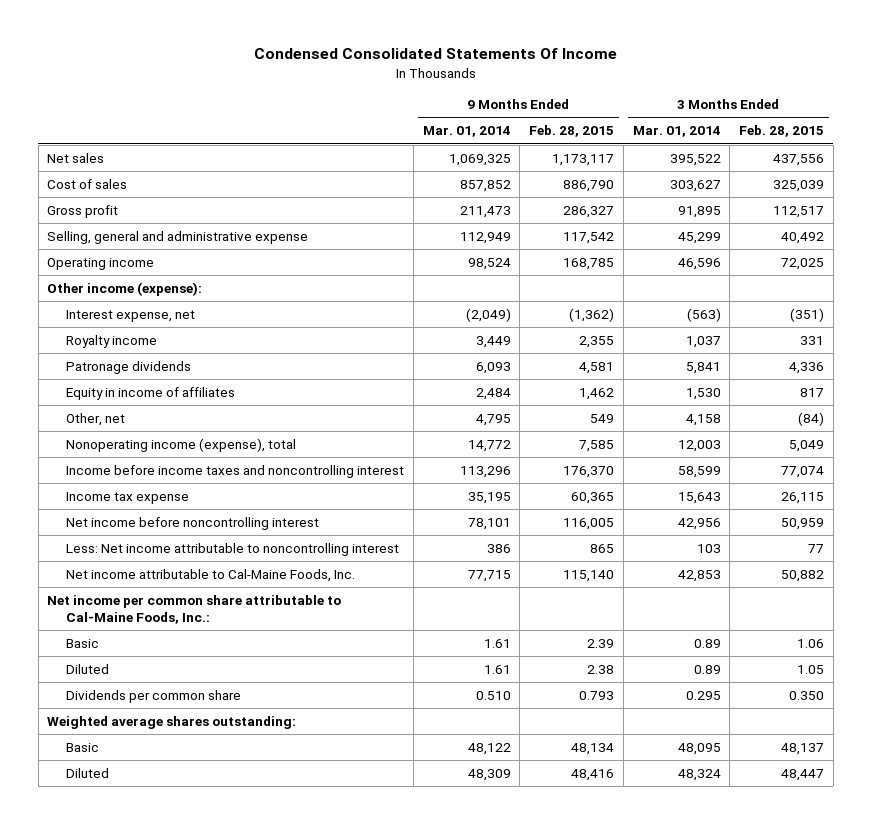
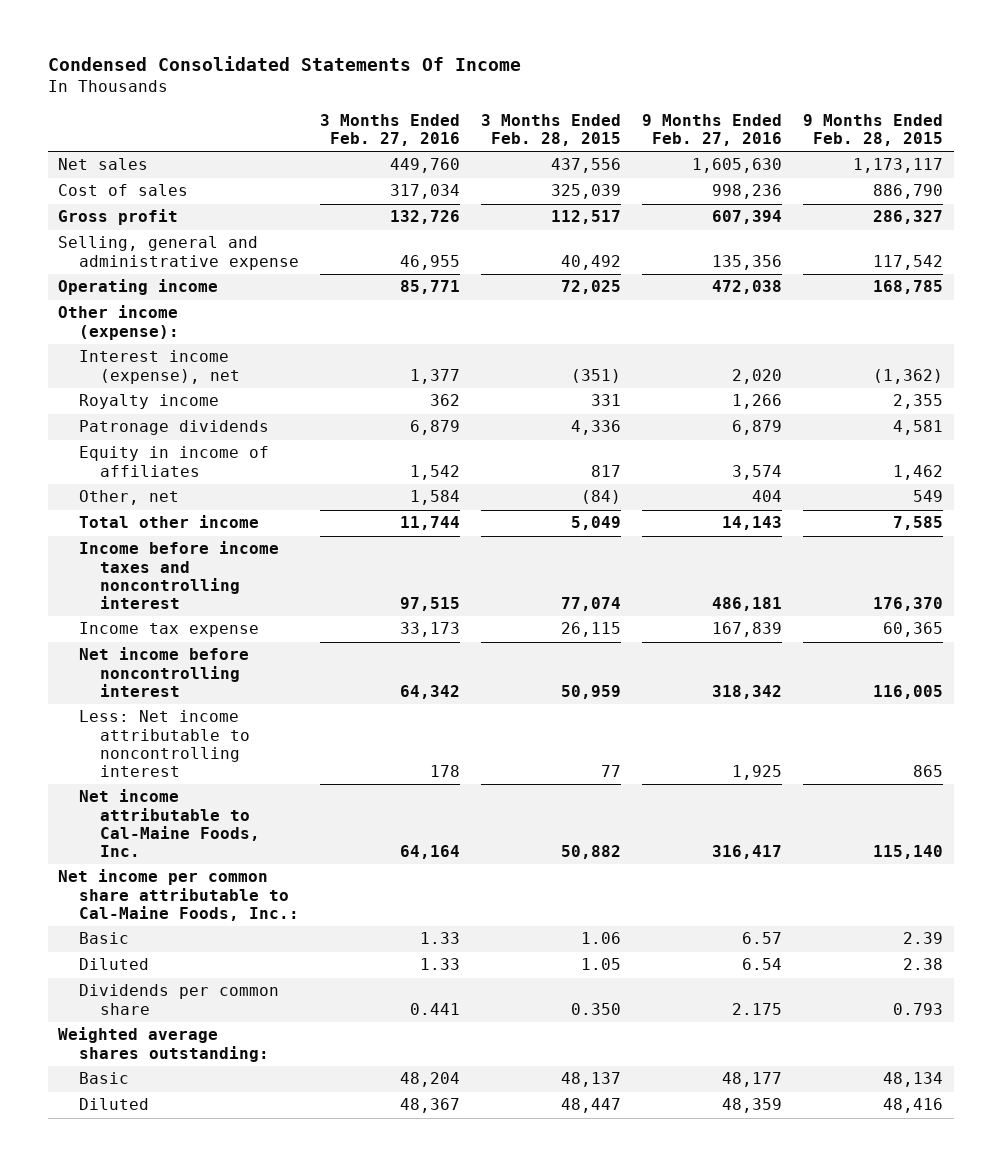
[422,126,511,138] Mar. 01, 2014 -> none
[632,126,721,138] Mar. 01, 2014 -> none
none -> [320,113,461,146] 3 Months Ended Feb. 27, 2016
none -> [642,113,783,146] 9 Months Ended Feb. 27, 2016
[66,309,196,322] Interest expense, net -> [79,350,241,384] Interest income (expense), net
[66,437,297,452] Nonoperating income (expense), total -> [79,515,260,529] Total other income

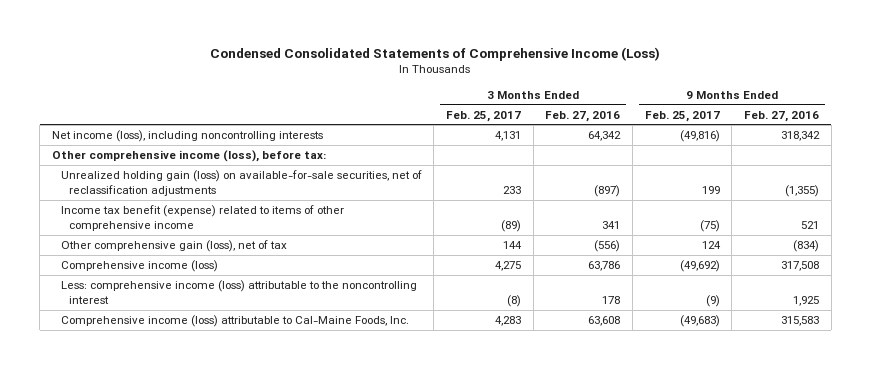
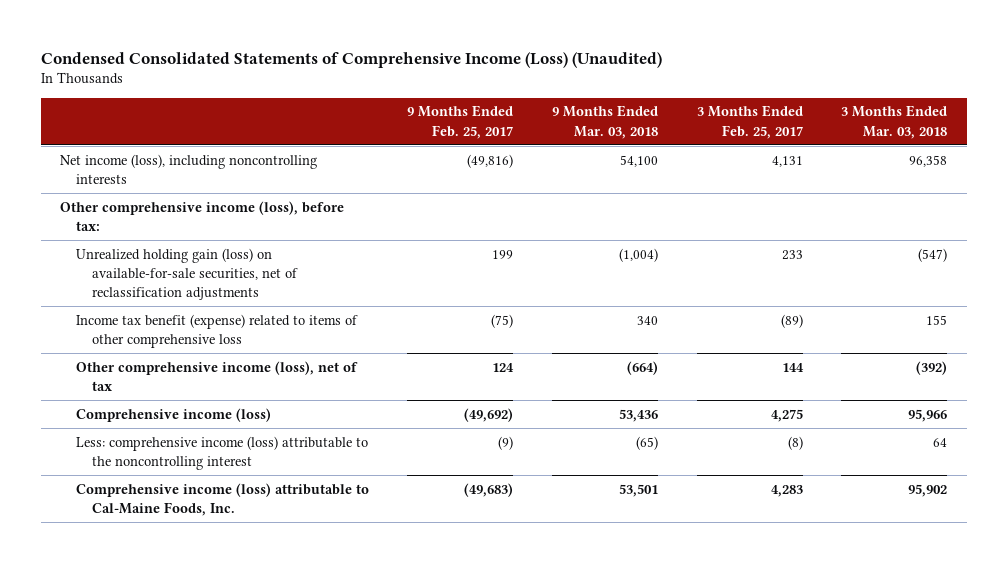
[210,46,661,61] Condensed Consolidated Statements of Comprehensive Income (Loss) -> [40,51,662,68] Condensed Consolidated Statements of Comprehensive Income (Loss) (Unaudited)
[545,110,621,122] Feb. 27, 2016 -> none
[743,110,819,122] Feb. 27, 2016 -> none
none -> [552,105,659,139] 9 Months Ended Mar. 03, 2018
none -> [841,105,948,139] 3 Months Ended Mar. 03, 2018
[60,204,344,231] Income tax benefit (expense) related to items of other comprehensive income -> [75,313,358,348] Income tax benefit (expense) related to items of other comprehensive loss
[60,239,287,252] Other comprehensive gain (loss), net of tax -> [75,360,358,391] Other comprehensive income (loss), net of tax

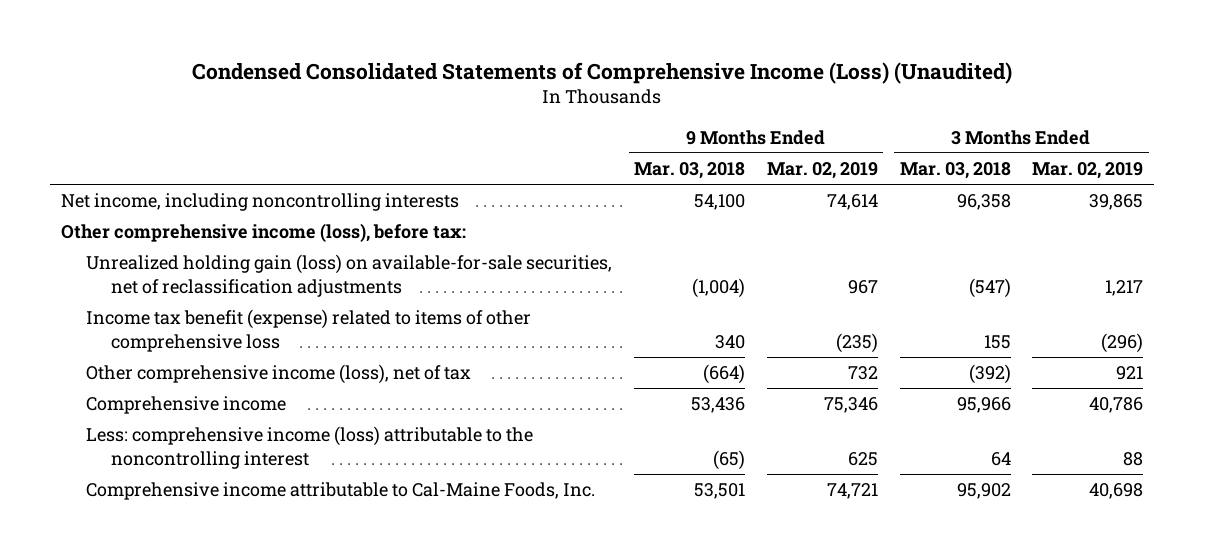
[407,105,514,139] 9 Months Ended Feb. 25, 2017 -> none
[696,105,803,139] 3 Months Ended Feb. 25, 2017 -> none
none -> [766,162,878,180] Mar. 02, 2019
none -> [1032,162,1144,180] Mar. 02, 2019
[60,153,318,184] Net income (loss), including noncontrolling interests -> [61,193,460,212] Net income, including noncontrolling interests
[75,407,271,422] Comprehensive income (loss) -> [86,396,287,415] Comprehensive income
[75,482,369,516] Comprehensive income (loss) attributable to Cal-Maine Foods, Inc. -> [86,482,596,501] Comprehensive income attributable to Cal-Maine Foods, Inc.

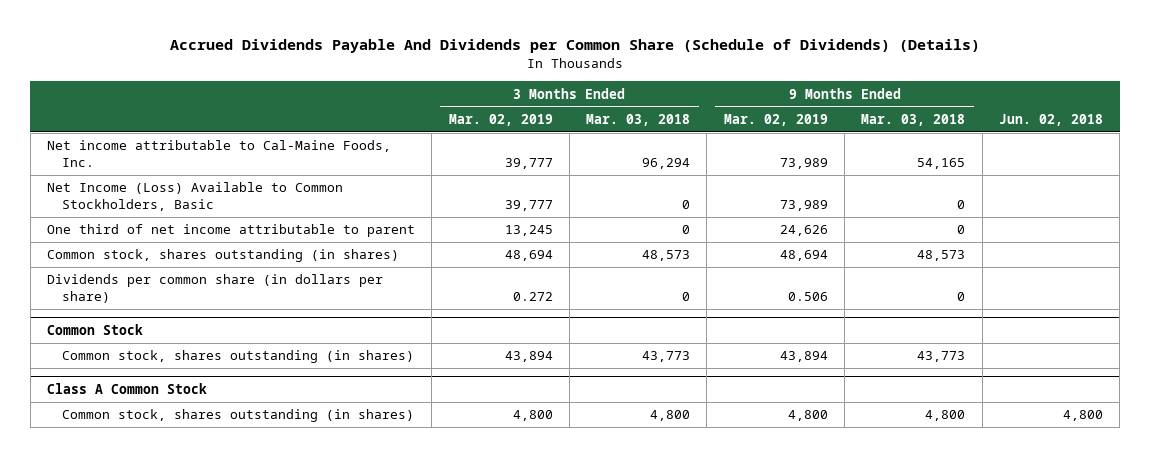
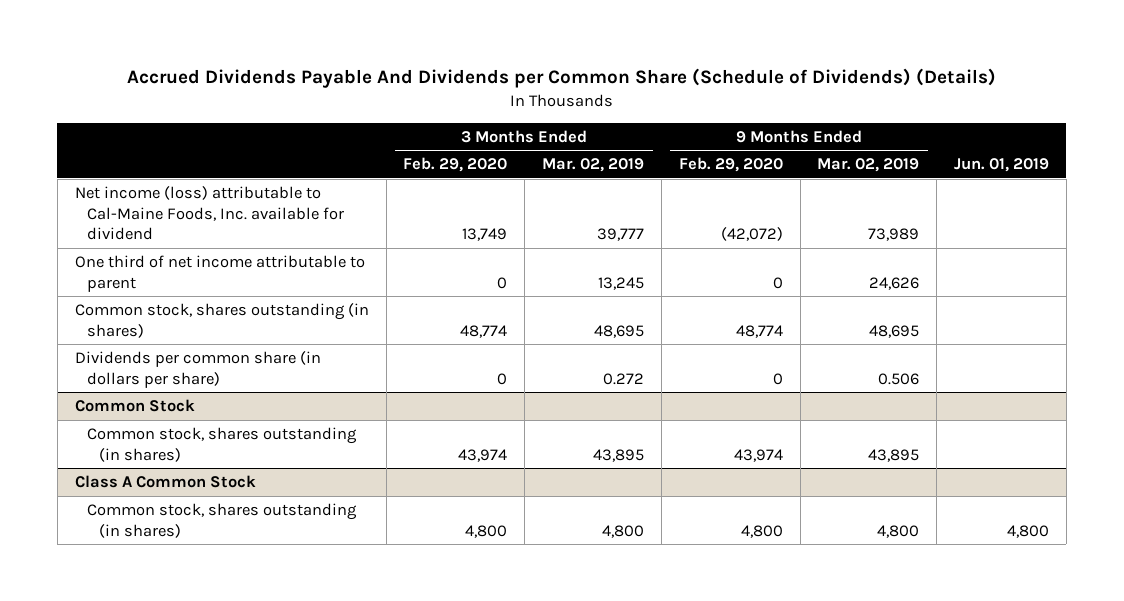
[586,114,691,127] Mar. 03, 2018 -> none
[861,114,966,127] Mar. 03, 2018 -> none
[999,114,1104,127] Jun. 02, 2018 -> none
none -> [403,157,508,173] Feb. 29, 2020
none -> [678,157,783,173] Feb. 29, 2020
none -> [953,158,1049,173] Jun. 01, 2019
[46,140,391,168] Net income attributable to Cal-Maine Foods, Inc. -> none
[46,182,343,212] Net Income (Loss) Available to Common Stockholders, Basic -> [74,186,344,241] Net income (loss) attributable to Cal-Maine Foods, Inc. available for dividend
[504,250,553,262] 48,694 -> [594,324,645,338] 48,695
[779,250,828,262] 48,694 -> [869,324,920,338] 48,695
[504,351,553,363] 43,894 -> [593,448,645,462] 43,895
[779,351,828,363] 43,894 -> [868,448,920,462] 43,895

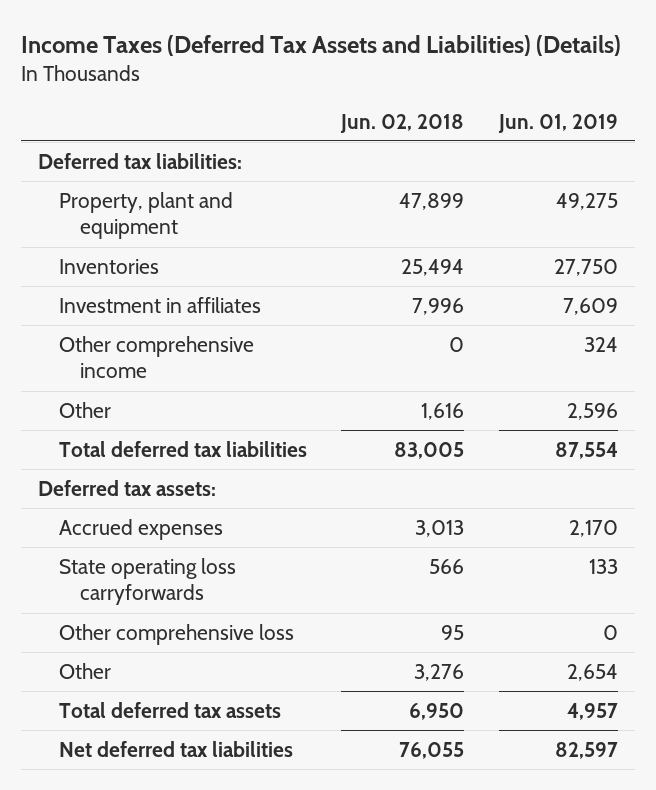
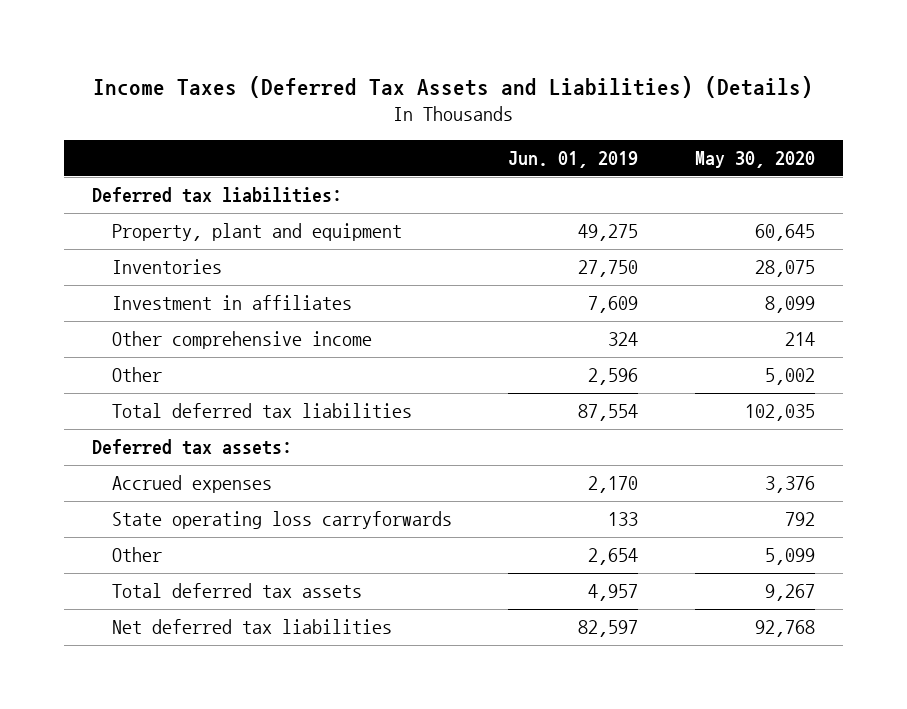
[340,113,465,133] Jun. 02, 2018 -> none
none -> [694,150,815,168] May 30, 2020
[59,623,295,645] Other comprehensive loss -> none

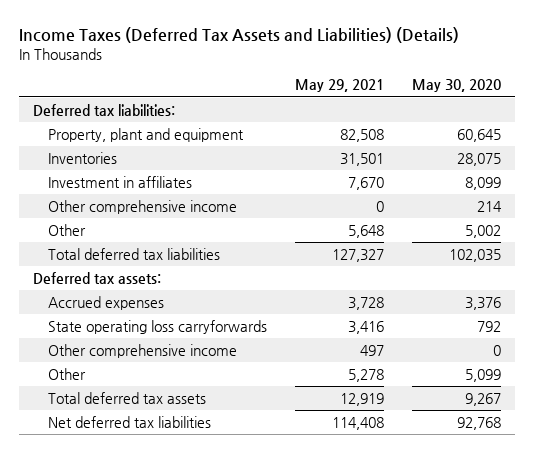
[508,150,639,168] Jun. 01, 2019 -> none
none -> [295,79,385,93] May 29, 2021
none -> [48,343,238,358] Other comprehensive income

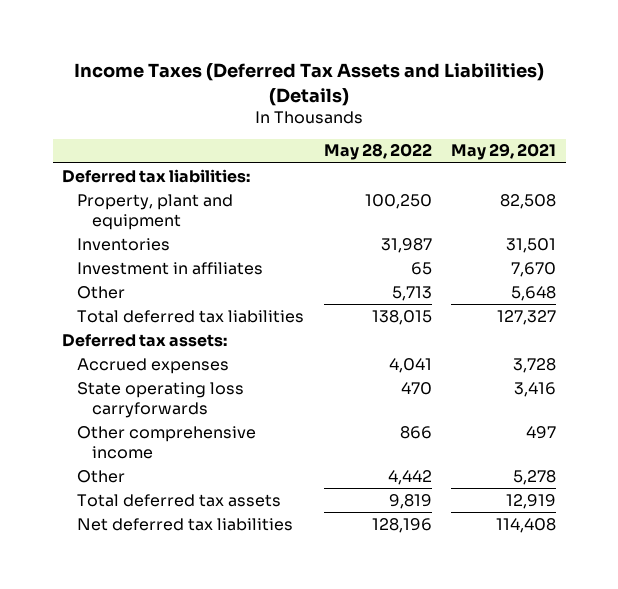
[412,79,502,93] May 30, 2020 -> none
none -> [323,143,432,161] May 28, 2022
[48,199,238,214] Other comprehensive income -> none

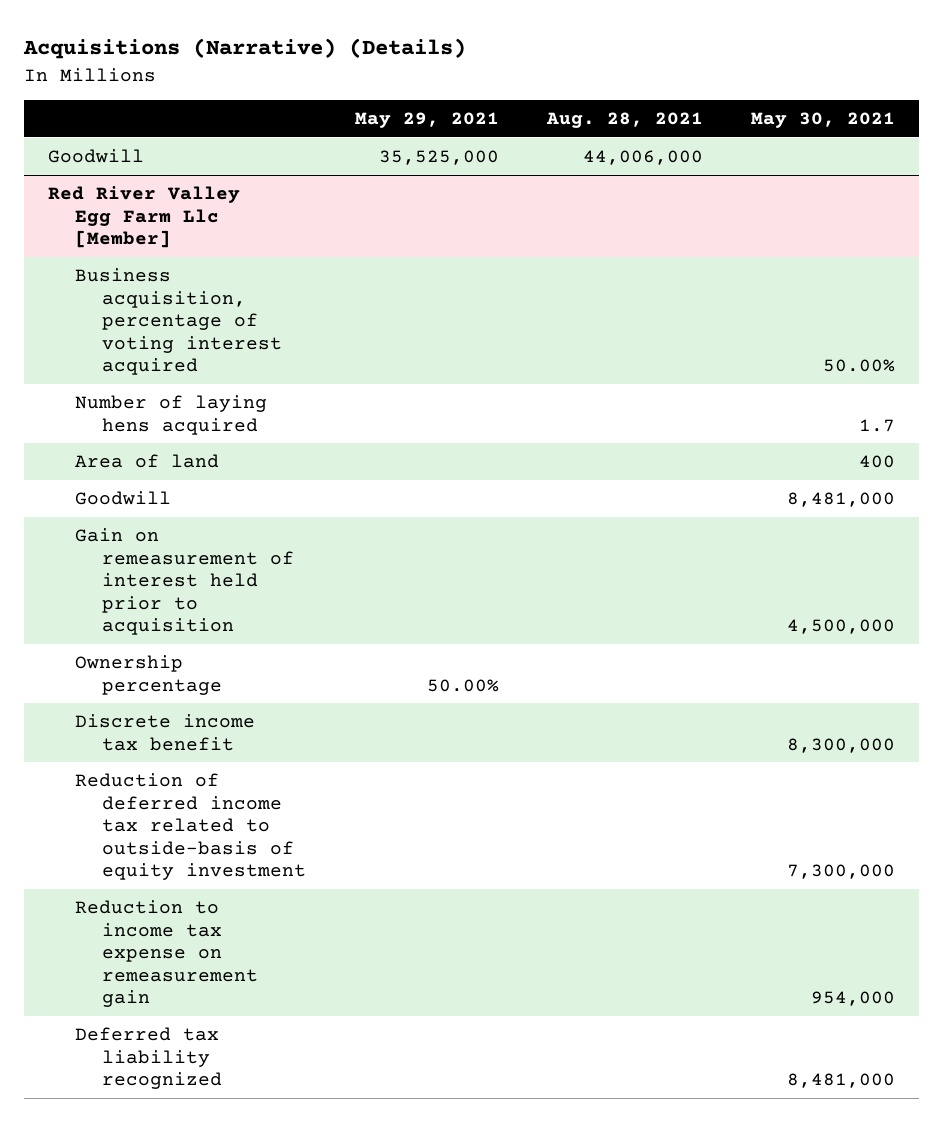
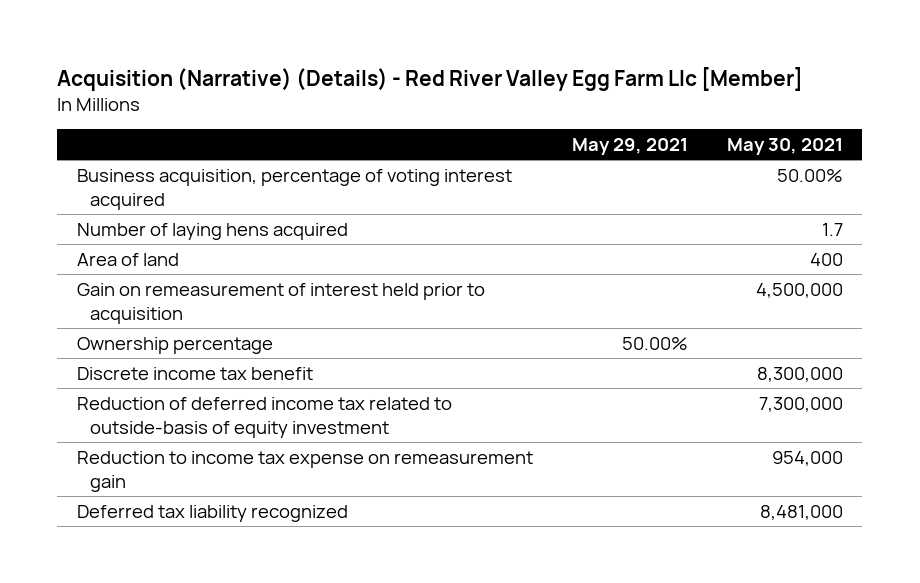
[23,38,467,60] Acquisitions (Narrative) (Details) -> [57,66,804,91] Acquisition (Narrative) (Details) - Red River Valley Egg Farm Llc [Member]
[545,112,703,129] Aug. 28, 2021 -> none
[48,148,145,163] Goodwill -> none
[48,185,241,249] Red River Valley Egg Farm Llc [Member] -> none
[75,490,172,505] Goodwill -> none

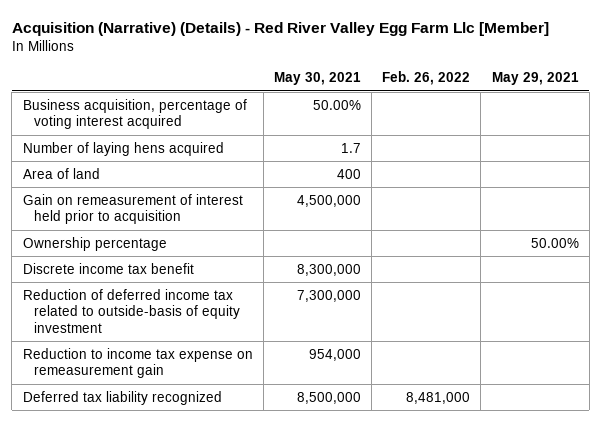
none -> [382,70,471,85] Feb. 26, 2022
[759,504,843,520] 8,481,000 -> [296,391,361,404] 8,500,000

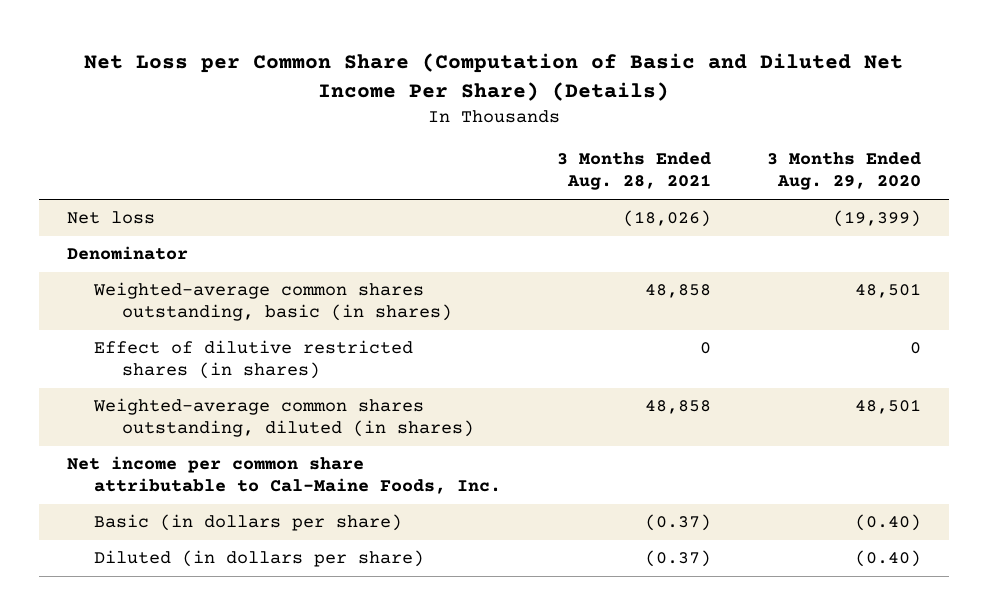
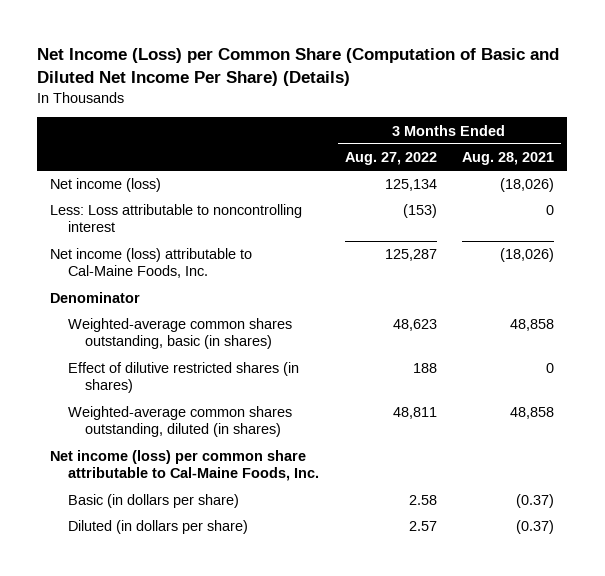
[84,53,904,102] Net Loss per Common Share (Computation of Basic and Diluted Net Income Per Share) (Details) -> [37,48,560,86] Net Income (Loss) per Common Share (Computation of Basic and Diluted Net Income Per Share) (Details)
[767,152,922,191] 3 Months Ended Aug. 29, 2020 -> none
none -> [344,152,437,166] Aug. 27, 2022
none -> [50,178,162,193] Net income (loss)
none -> [50,204,303,233] Less: Loss attributable to noncontrolling interest
[67,211,156,225] Net loss -> [50,248,253,279] Net income (loss) attributable to Cal-Maine Foods, Inc.
[67,456,502,495] Net income per common share attributable to Cal-Maine Foods, Inc. -> [50,450,319,482] Net income (loss) per common share attributable to Cal-Maine Foods, Inc.

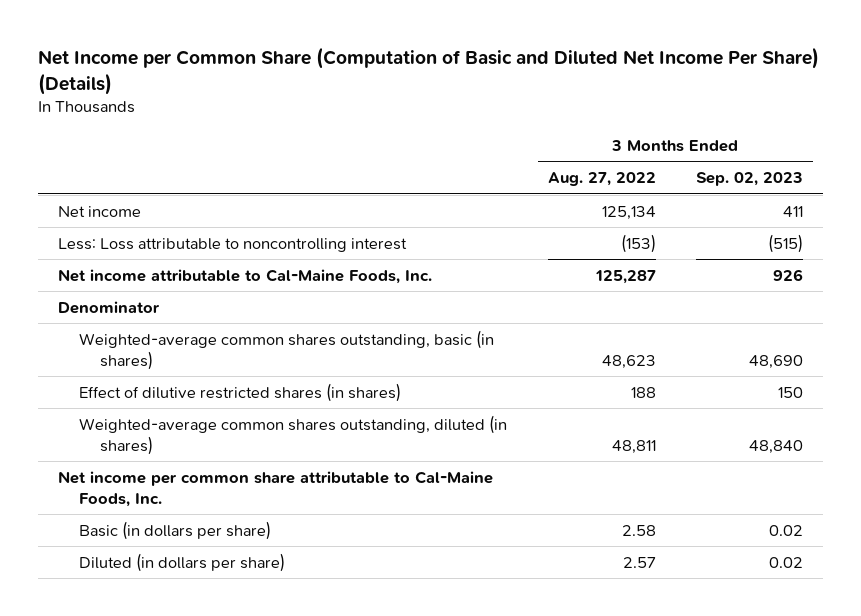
[37,48,560,86] Net Income (Loss) per Common Share (Computation of Basic and Diluted Net Income Per Share) (Details) -> [38,47,820,95] Net Income per Common Share (Computation of Basic and Diluted Net Income Per Share) (Details)
[462,152,555,166] Aug. 28, 2021 -> none
none -> [695,172,803,187] Sep. 02, 2023
[50,178,162,193] Net income (loss) -> [58,205,142,217] Net income
[50,248,253,279] Net income (loss) attributable to Cal-Maine Foods, Inc. -> [58,268,433,284] Net income attributable to Cal-Maine Foods, Inc.
[50,450,319,482] Net income (loss) per common share attributable to Cal-Maine Foods, Inc. -> [58,470,494,507] Net income per common share attributable to Cal-Maine Foods, Inc.

